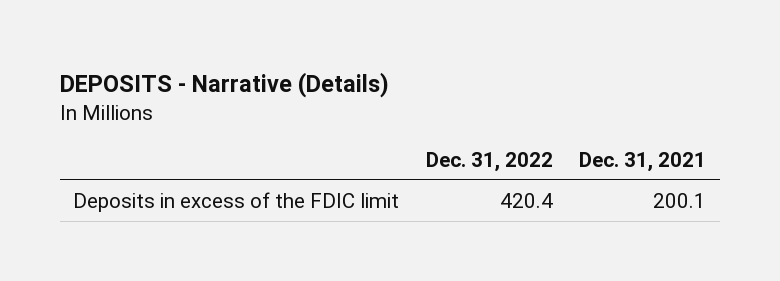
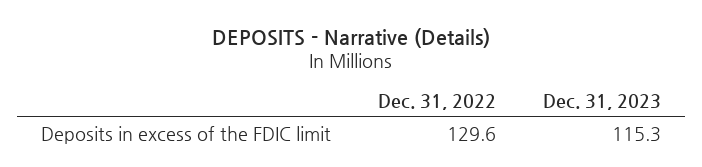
[579,152,707,173] Dec. 31, 2021 -> none
none -> [543,93,662,110] Dec. 31, 2023
[499,193,553,209] 420.4 -> [447,126,497,141] 129.6

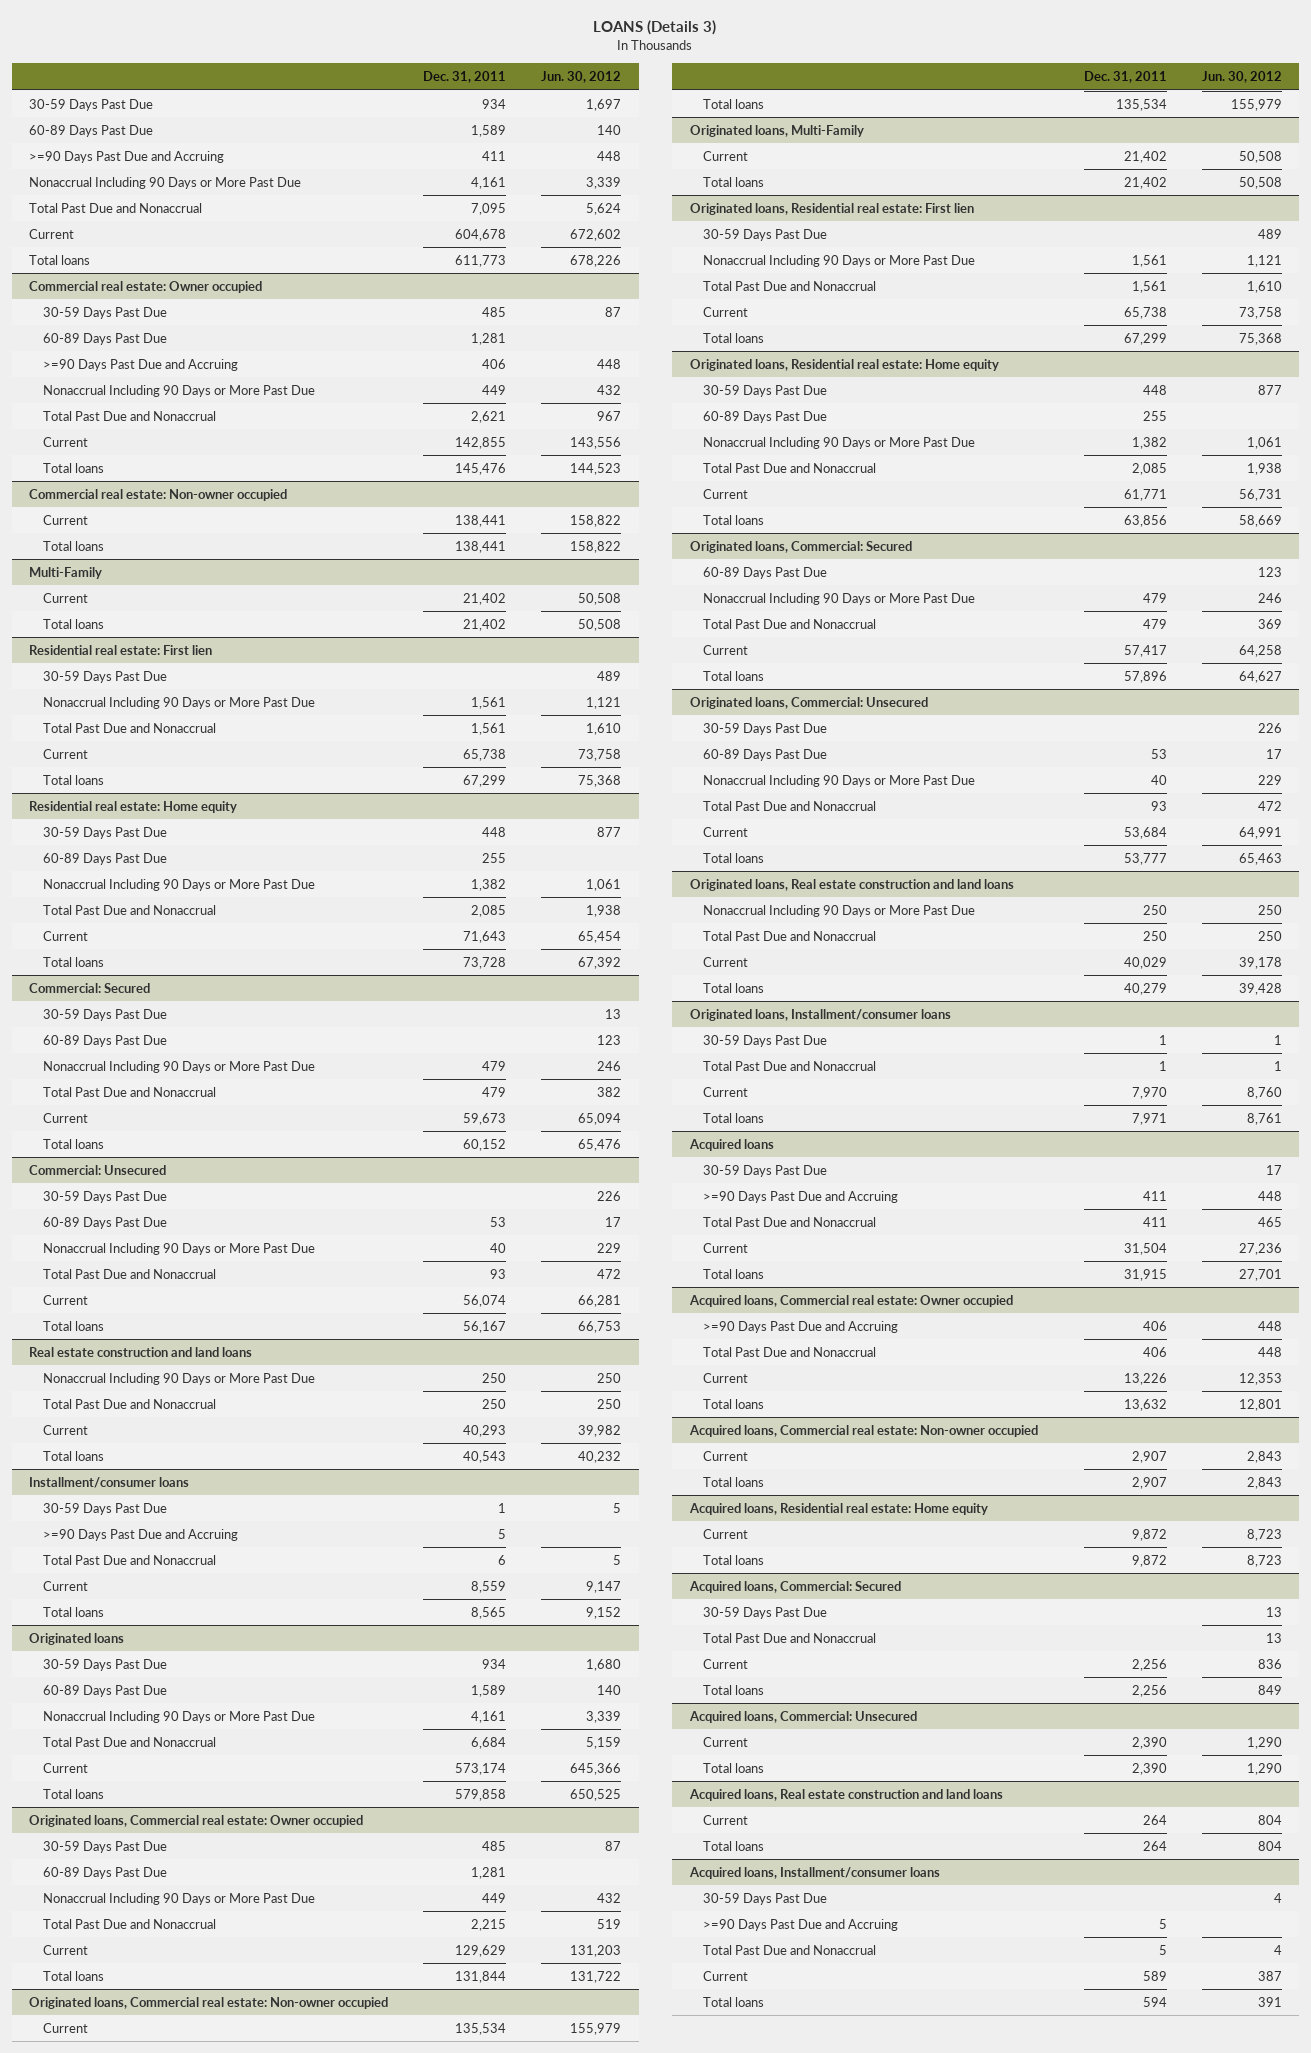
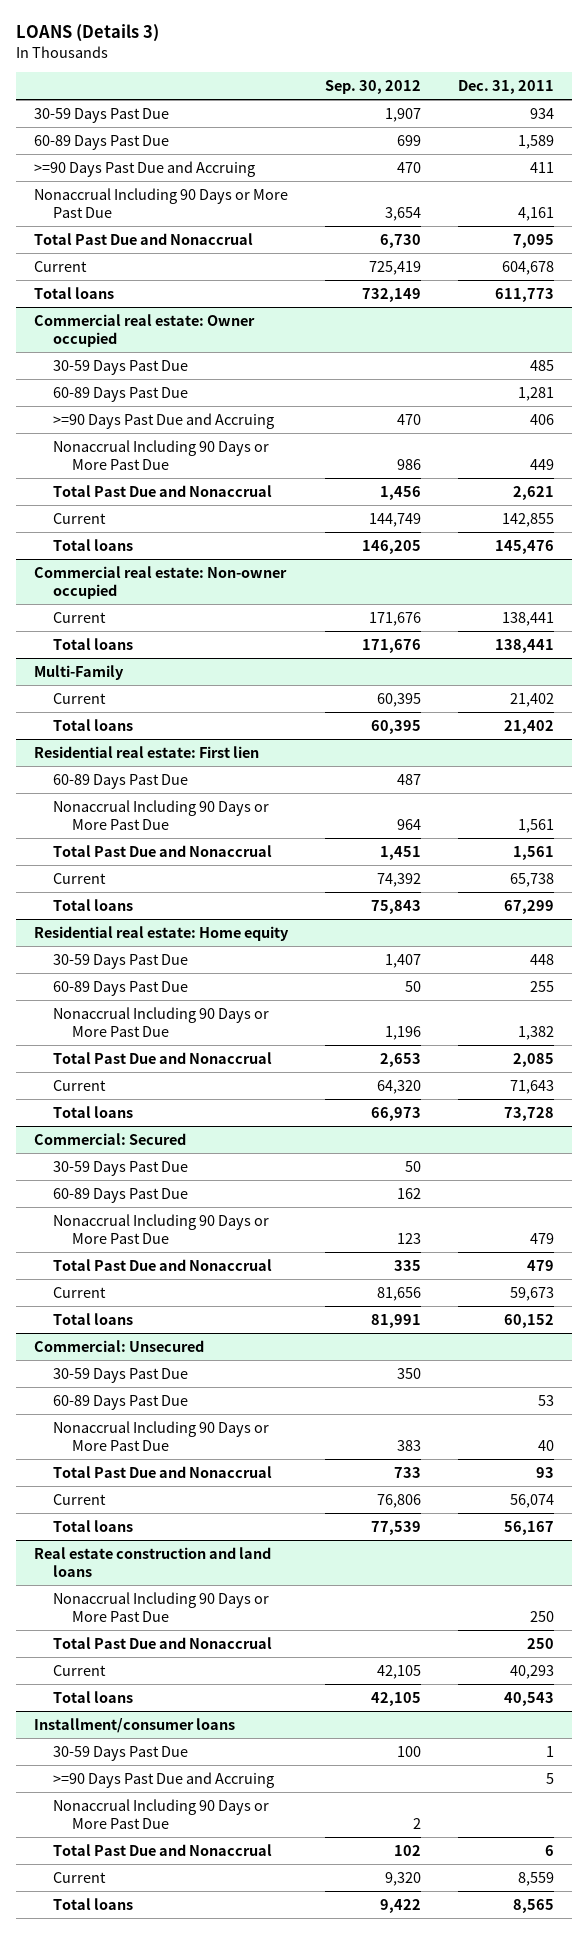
[541,71,622,84] Jun. 30, 2012 -> none
none -> [325,79,422,94] Sep. 30, 2012
[42,670,167,683] 30-59 Days Past Due -> none
none -> [53,773,189,789] 60-89 Days Past Due
none -> [53,1798,270,1829] Nonaccrual Including 90 Days or More Past Due
[29,1632,125,1645] Originated loans -> none
[42,1658,167,1671] 30-59 Days Past Due -> none
[42,1684,167,1697] 60-89 Days Past Due -> none
[42,1710,315,1723] Nonaccrual Including 90 Days or More Past Due -> none
[42,1736,216,1747] Total Past Due and Nonaccrual -> none
[42,1762,88,1773] Current -> none
[42,1788,104,1799] Total loans -> none
[29,1814,364,1827] Originated loans, Commercial real estate: Owner occupied -> none
[42,1840,167,1853] 30-59 Days Past Due -> none
[42,1866,167,1879] 60-89 Days Past Due -> none
[42,1892,315,1905] Nonaccrual Including 90 Days or More Past Due -> none
[42,1918,216,1929] Total Past Due and Nonaccrual -> none
[42,1944,88,1955] Current -> none
[42,1970,104,1981] Total loans -> none
[29,1996,389,2009] Originated loans, Commercial real estate: Non-owner occupied -> none
[42,2022,88,2033] Current -> none
[702,98,764,109] Total loans -> none
[689,124,864,137] Originated loans, Multi-Family -> none
[702,150,748,161] Current -> none
[702,176,764,187] Total loans -> none
[689,202,974,215] Originated loans, Residential real estate: First lien -> none
[702,228,827,241] 30-59 Days Past Due -> none
[702,254,975,267] Nonaccrual Including 90 Days or More Past Due -> none
[702,280,876,291] Total Past Due and Nonaccrual -> none
[702,306,748,317] Current -> none
[702,332,764,343] Total loans -> none
[689,358,999,371] Originated loans, Residential real estate: Home equity -> none
[702,384,827,397] 30-59 Days Past Due -> none
[702,410,827,423] 60-89 Days Past Due -> none
[702,436,975,449] Nonaccrual Including 90 Days or More Past Due -> none
[702,462,876,473] Total Past Due and Nonaccrual -> none
[702,488,748,499] Current -> none
[702,514,764,525] Total loans -> none
[689,540,912,553] Originated loans, Commercial: Secured -> none
[702,566,827,579] 60-89 Days Past Due -> none
[702,592,975,605] Nonaccrual Including 90 Days or More Past Due -> none
[702,618,876,629] Total Past Due and Nonaccrual -> none
[702,644,748,655] Current -> none
[702,670,764,681] Total loans -> none
[689,696,928,709] Originated loans, Commercial: Unsecured -> none
[702,722,827,735] 30-59 Days Past Due -> none
[702,748,827,761] 60-89 Days Past Due -> none
[702,774,975,787] Nonaccrual Including 90 Days or More Past Due -> none
[702,800,876,811] Total Past Due and Nonaccrual -> none
[702,826,748,837] Current -> none
[702,852,764,863] Total loans -> none
[689,878,1014,891] Originated loans, Real estate construction and land loans -> none
[702,904,975,917] Nonaccrual Including 90 Days or More Past Due -> none
[702,930,876,941] Total Past Due and Nonaccrual -> none
[702,956,748,967] Current -> none
[702,982,764,993] Total loans -> none
[689,1008,951,1021] Originated loans, Installment/consumer loans -> none
[702,1034,827,1047] 30-59 Days Past Due -> none
[702,1060,876,1071] Total Past Due and Nonaccrual -> none
[702,1086,748,1097] Current -> none
[702,1112,764,1123] Total loans -> none
[688,1138,774,1151] Acquired loans -> none
[702,1164,827,1177] 30-59 Days Past Due -> none
[702,1190,898,1203] >=90 Days Past Due and Accruing -> none
[702,1216,876,1227] Total Past Due and Nonaccrual -> none
[702,1242,748,1253] Current -> none
[702,1268,764,1279] Total loans -> none
[688,1294,1013,1307] Acquired loans, Commercial real estate: Owner occupied -> none
[702,1320,898,1333] >=90 Days Past Due and Accruing -> none
[702,1346,876,1357] Total Past Due and Nonaccrual -> none
[702,1372,748,1383] Current -> none
[702,1398,764,1409] Total loans -> none
[688,1424,1038,1437] Acquired loans, Commercial real estate: Non-owner occupied -> none
[702,1450,748,1461] Current -> none
[702,1476,764,1487] Total loans -> none
[688,1502,988,1515] Acquired loans, Residential real estate: Home equity -> none
[702,1528,748,1539] Current -> none
[702,1554,764,1565] Total loans -> none
[688,1580,901,1593] Acquired loans, Commercial: Secured -> none
[702,1606,827,1619] 30-59 Days Past Due -> none
[702,1632,876,1643] Total Past Due and Nonaccrual -> none
[702,1658,748,1669] Current -> none
[702,1684,764,1695] Total loans -> none
[688,1710,917,1723] Acquired loans, Commercial: Unsecured -> none
[702,1736,748,1747] Current -> none
[702,1762,764,1773] Total loans -> none
[688,1788,1003,1801] Acquired loans, Real estate construction and land loans -> none
[702,1814,748,1825] Current -> none
[702,1840,764,1851] Total loans -> none
[688,1866,940,1879] Acquired loans, Installment/consumer loans -> none
[702,1892,827,1905] 30-59 Days Past Due -> none
[702,1918,898,1931] >=90 Days Past Due and Accruing -> none
[702,1944,876,1955] Total Past Due and Nonaccrual -> none
[702,1970,748,1981] Current -> none
[702,1996,764,2007] Total loans -> none

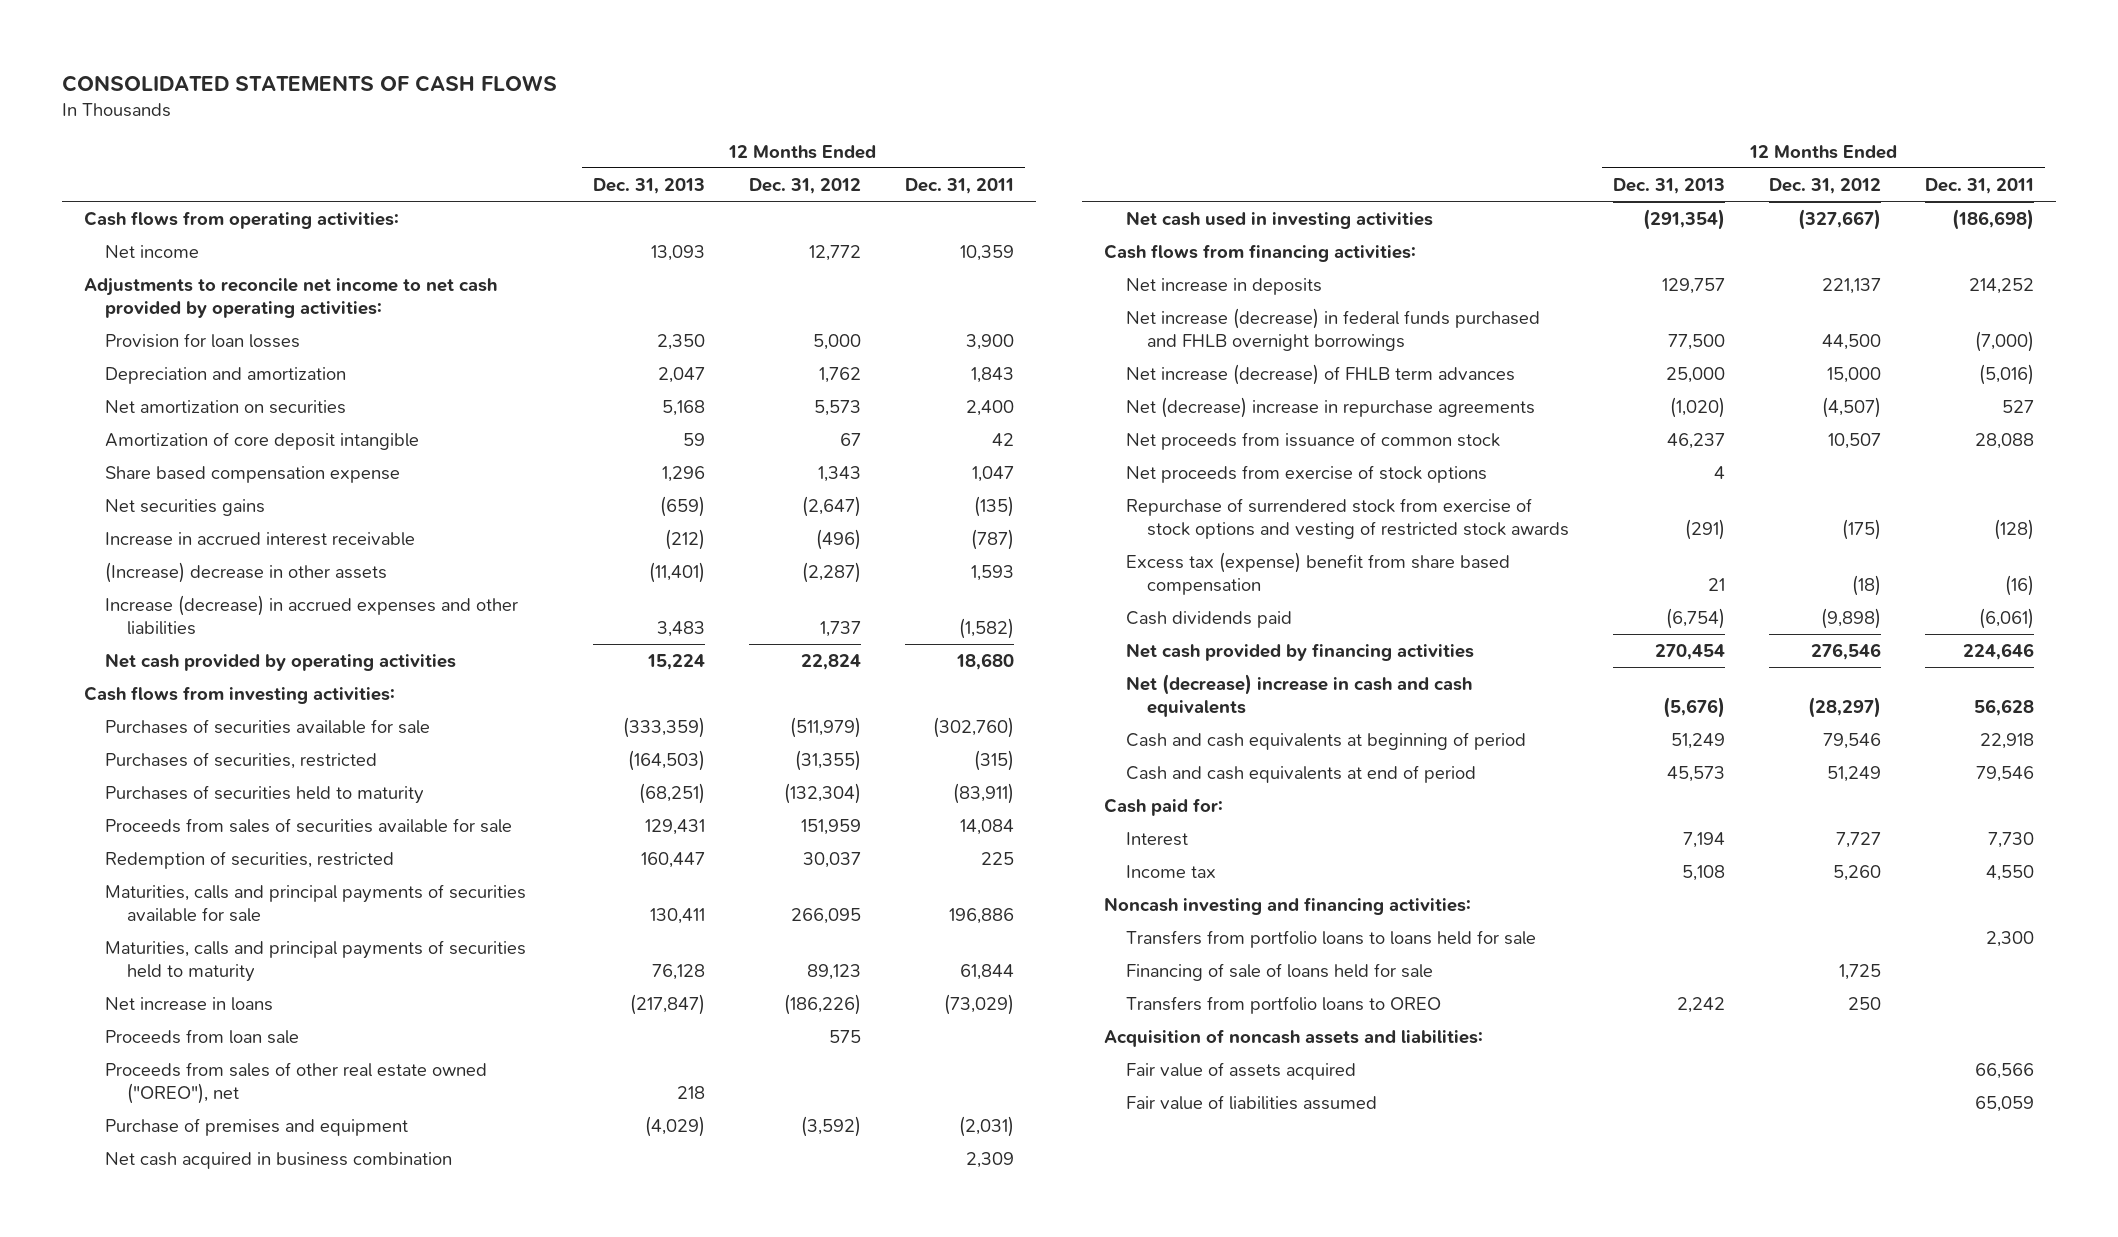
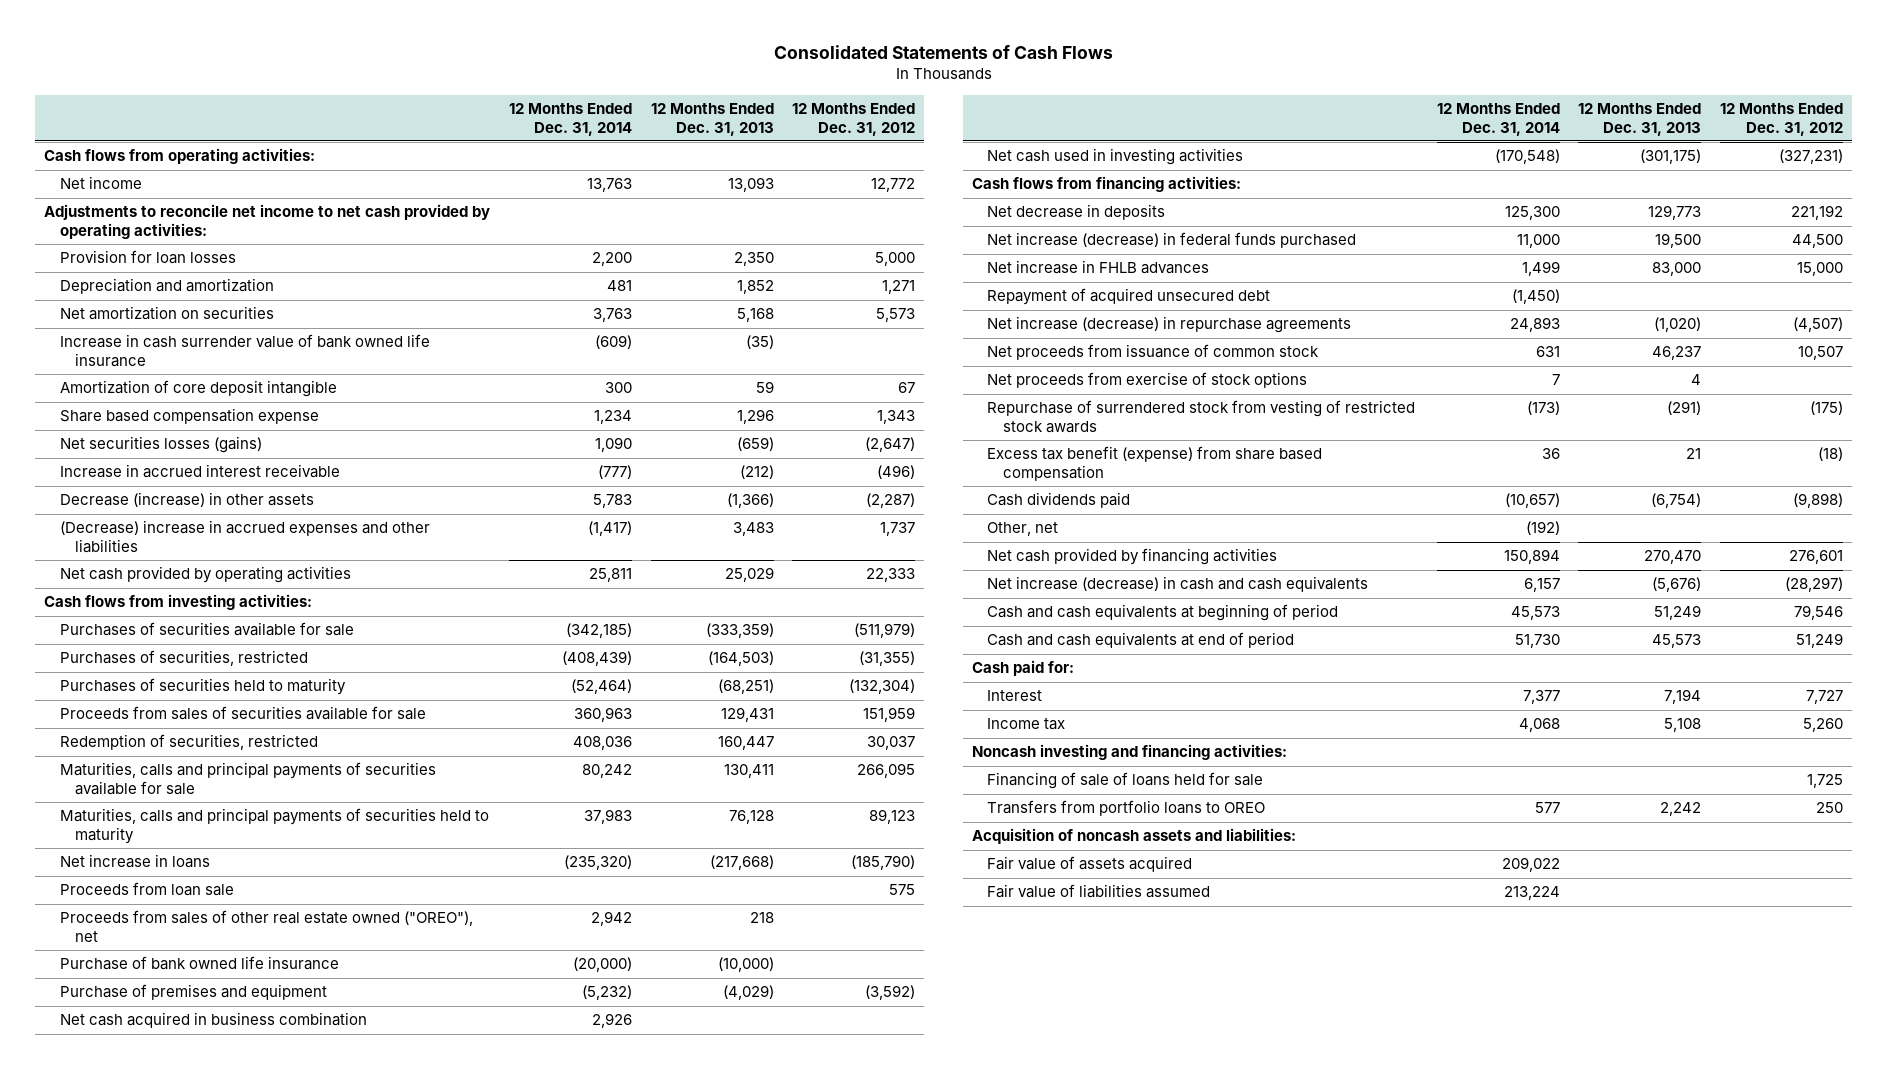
[62,74,558,92] CONSOLIDATED STATEMENTS OF CASH FLOWS -> [773,44,1113,59] Consolidated Statements of Cash Flows
[904,177,1014,194] Dec. 31, 2011 -> none
none -> [508,102,632,136] 12 Months Ended Dec. 31, 2014
[657,366,705,383] 2,047 -> [736,280,774,295] 1,852
[818,366,861,383] 1,762 -> [882,280,916,295] 1,271
none -> [59,334,430,367] Increase in cash surrender value of bank owned life insurance
[105,498,266,516] Net securities gains -> [59,436,262,454] Net securities losses (gains)
[105,561,388,583] (Increase) decrease in other assets -> [59,492,314,508] Decrease (increase) in other assets
[648,561,705,583] (11,401) -> [726,493,774,509] (1,366)
[105,594,519,636] Increase (decrease) in accrued expenses and other liabilities -> [59,520,430,553] (Decrease) increase in accrued expenses and other liabilities
[646,653,705,670] 15,224 -> [724,567,774,583] 25,029
[800,653,861,670] 22,824 -> [866,568,916,583] 22,333
[629,993,705,1015] (217,847) -> [709,855,774,871] (217,668)
[783,993,861,1015] (186,226) -> [851,855,916,871] (185,790)
none -> [59,956,339,971] Purchase of bank owned life insurance
[1643,208,1726,230] (291,354) -> [1640,149,1702,165] (301,175)
[1798,208,1882,230] (327,667) -> [1778,149,1843,165] (327,231)
[1125,277,1322,295] Net increase in deposits -> [987,204,1166,221] Net decrease in deposits
[1662,277,1726,294] 129,757 -> [1648,205,1702,221] 129,773
[1822,277,1882,294] 221,137 -> [1790,205,1843,221] 221,192
[1125,307,1540,352] Net increase (decrease) in federal funds purchased and FHLB overnight borrowings -> [987,232,1357,249] Net increase (decrease) in federal funds purchased
[1668,334,1726,351] 77,500 -> [1655,233,1702,249] 19,500
[1125,363,1515,385] Net increase (decrease) of FHLB term advances -> [987,260,1210,275] Net increase in FHLB advances
[1666,366,1726,383] 25,000 -> [1652,262,1702,277] 83,000
none -> [987,288,1271,306] Repayment of acquired unsecured debt
[1125,396,1535,418] Net (decrease) increase in repurchase agreements -> [987,316,1352,334] Net increase (decrease) in repurchase agreements
[1125,497,1570,540] Repurchase of surrendered stock from exercise of stock options and vesting of restricted stock awards -> [987,400,1416,433] Repurchase of surrendered stock from vesting of restricted stock awards
[1125,551,1510,596] Excess tax (expense) benefit from share based compensation -> [987,446,1323,481] Excess tax benefit (expense) from share based compensation
none -> [987,522,1059,537] Other, net
[1655,643,1726,660] 270,454 -> [1644,550,1702,565] 270,470
[1811,642,1882,660] 276,546 -> [1788,550,1843,565] 276,601
[1125,673,1472,718] Net (decrease) increase in cash and cash equivalents -> [987,576,1369,593] Net increase (decrease) in cash and cash equivalents
[1125,929,1536,948] Transfers from portfolio loans to loans held for sale -> none

